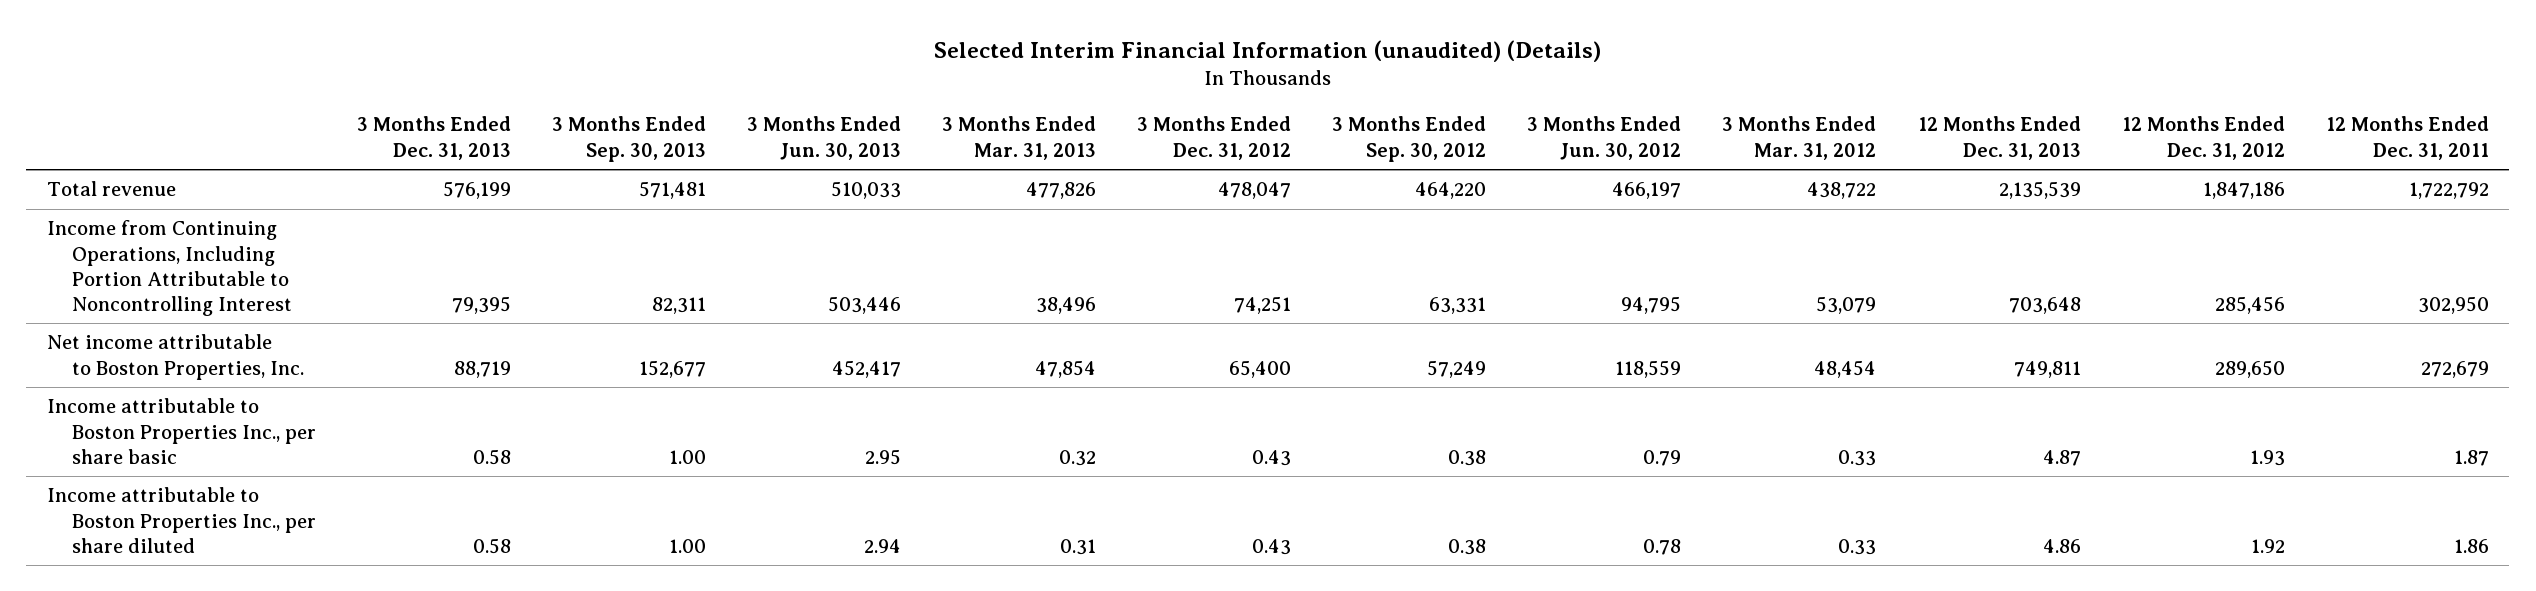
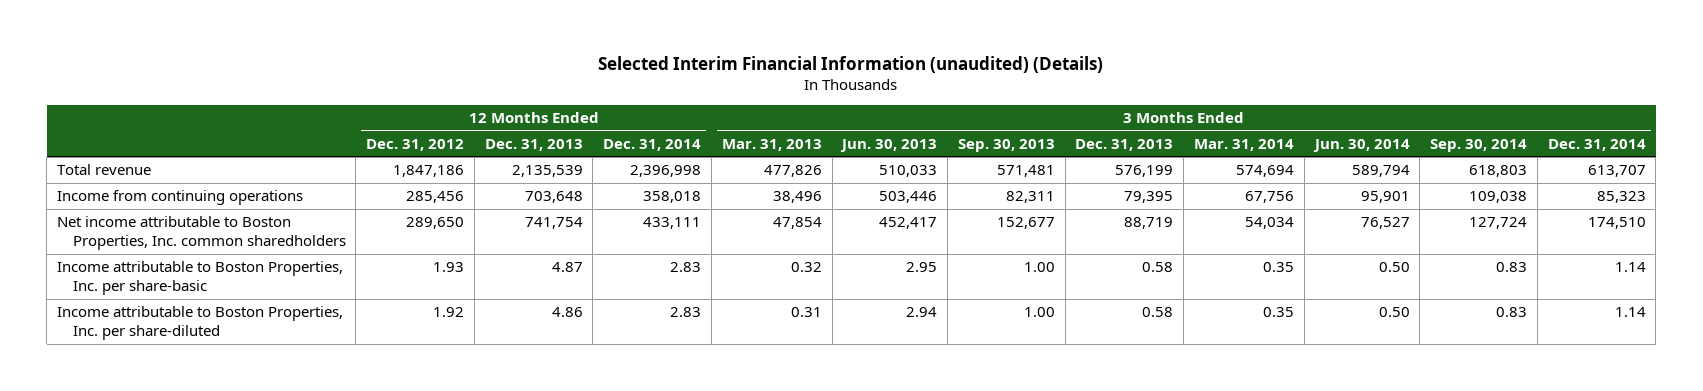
[1137,116,1292,160] 3 Months Ended Dec. 31, 2012 -> none
[1332,116,1487,162] 3 Months Ended Sep. 30, 2012 -> none
[1527,116,1682,160] 3 Months Ended Jun. 30, 2012 -> none
[1722,116,1877,160] 3 Months Ended Mar. 31, 2012 -> none
[2325,116,2489,160] 12 Months Ended Dec. 31, 2011 -> none
none -> [603,138,702,151] Dec. 31, 2014
none -> [1193,138,1294,151] Mar. 31, 2014
none -> [1312,138,1410,152] Jun. 30, 2014
none -> [1430,138,1528,152] Sep. 30, 2014
none -> [1547,138,1646,151] Dec. 31, 2014
[46,220,292,317] Income from Continuing Operations, Including Portion Attributable to Noncontrolling Interest -> [57,190,304,206] Income from continuing operations
[46,334,304,380] Net income attributable to Boston Properties, Inc. -> [57,216,346,251] Net income attributable to Boston Properties, Inc. common sharedholders
[2013,360,2081,378] 749,811 -> [524,217,583,230] 741,754
[46,398,316,464] Income attributable to Boston Properties Inc., per share basic -> [57,261,344,296] Income attributable to Boston Properties, Inc. per share-basic
[46,487,316,553] Income attributable to Boston Properties Inc., per share diluted -> [57,306,344,341] Income attributable to Boston Properties, Inc. per share-diluted

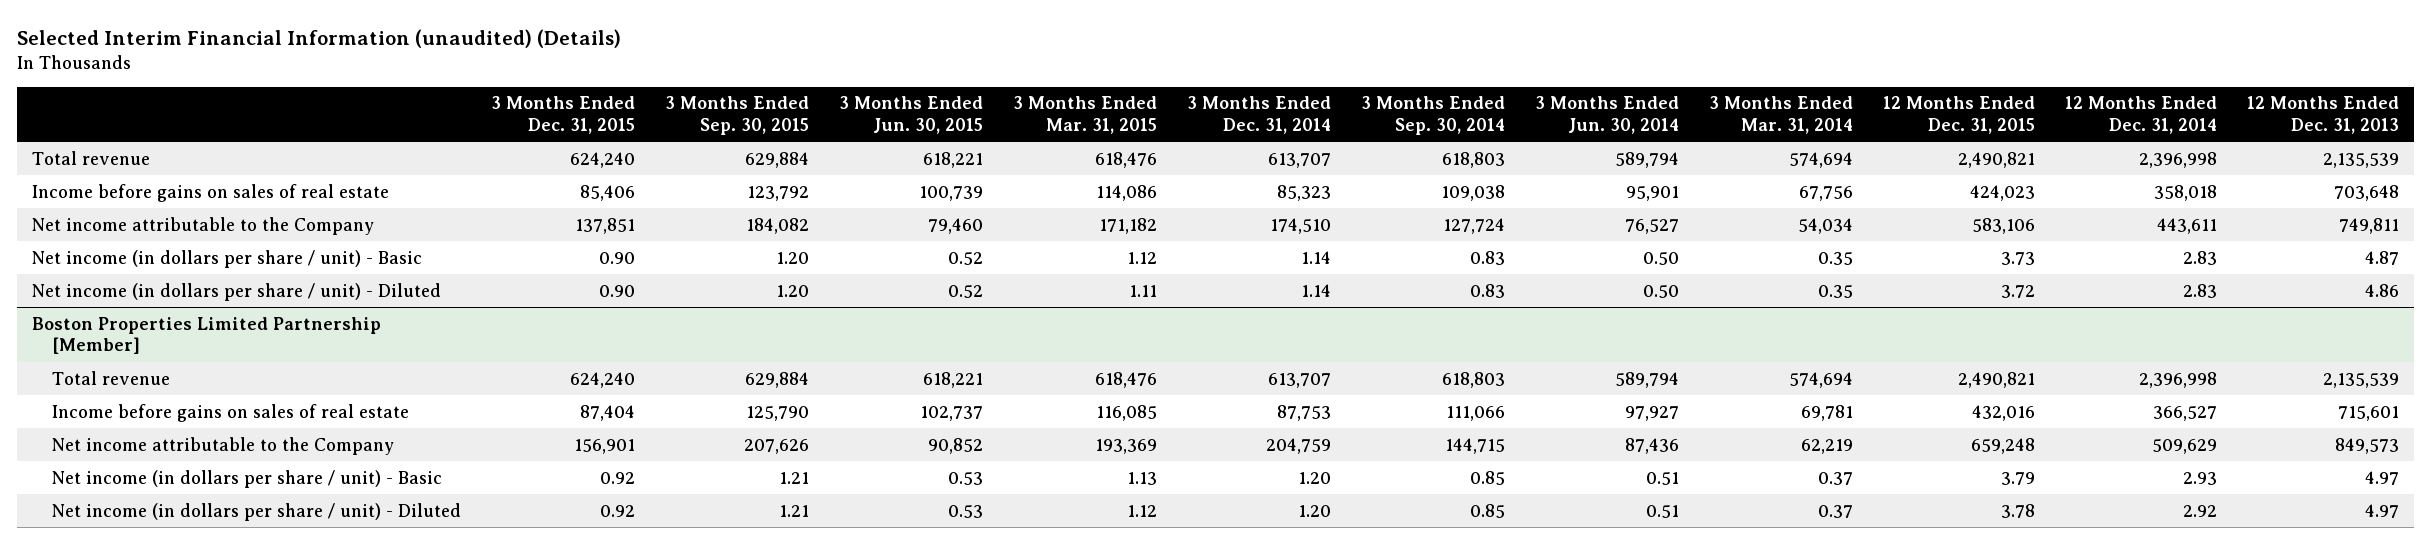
[366,138,465,151] Dec. 31, 2012 -> none
[721,138,822,151] Mar. 31, 2013 -> none
[840,138,938,152] Jun. 30, 2013 -> none
[957,138,1055,152] Sep. 30, 2013 -> none
[1075,138,1174,151] Dec. 31, 2013 -> none
none -> [491,96,636,135] 3 Months Ended Dec. 31, 2015
none -> [665,96,810,136] 3 Months Ended Sep. 30, 2015
none -> [839,96,984,135] 3 Months Ended Jun. 30, 2015
none -> [1013,96,1158,135] 3 Months Ended Mar. 31, 2015
none -> [1883,96,2036,135] 12 Months Ended Dec. 31, 2015
[57,216,346,251] Net income attributable to Boston Properties, Inc. common sharedholders -> none
[57,190,304,206] Income from continuing operations -> [31,183,389,202] Income before gains on sales of real estate
none -> [31,216,374,235] Net income attributable to the Company
[57,261,344,296] Income attributable to Boston Properties, Inc. per share-basic -> [31,249,422,268] Net income (in dollars per share / unit) - Basic
[57,306,344,341] Income attributable to Boston Properties, Inc. per share-diluted -> [31,282,441,301] Net income (in dollars per share / unit) - Diluted
none -> [31,316,381,355] Boston Properties Limited Partnership [Member]
none -> [52,370,171,385] Total revenue
none -> [52,403,410,422] Income before gains on sales of real estate
none -> [52,436,395,455] Net income attributable to the Company
none -> [52,469,443,488] Net income (in dollars per share / unit) - Basic
none -> [52,502,462,521] Net income (in dollars per share / unit) - Diluted

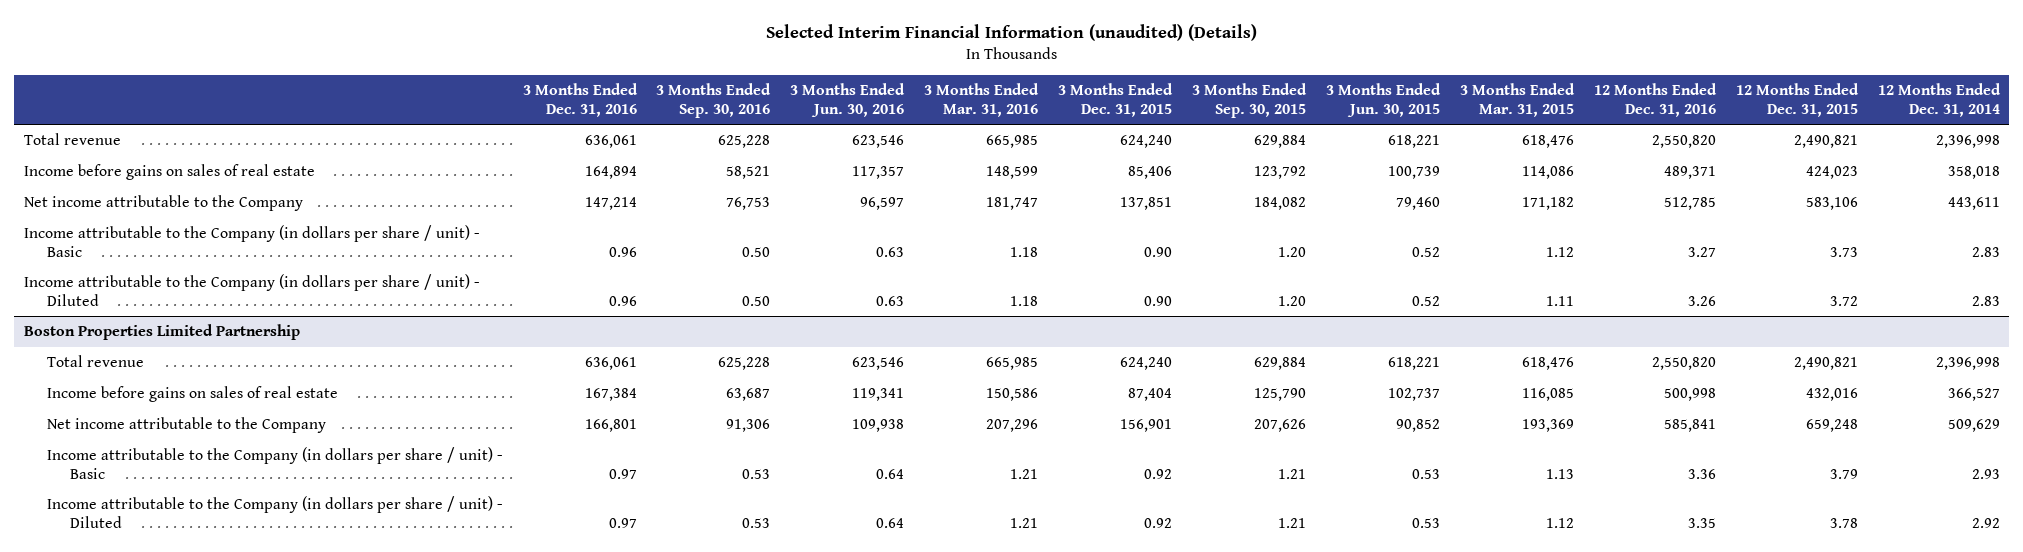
[1187,96,1332,135] 3 Months Ended Dec. 31, 2014 -> none
[1361,96,1506,136] 3 Months Ended Sep. 30, 2014 -> none
[1535,96,1680,135] 3 Months Ended Jun. 30, 2014 -> none
[1709,96,1854,135] 3 Months Ended Mar. 31, 2014 -> none
[2247,96,2400,135] 12 Months Ended Dec. 31, 2013 -> none
none -> [522,83,638,118] 3 Months Ended Dec. 31, 2016
none -> [656,83,772,119] 3 Months Ended Sep. 30, 2016
none -> [790,83,906,118] 3 Months Ended Jun. 30, 2016
none -> [924,83,1040,118] 3 Months Ended Mar. 31, 2016
none -> [1593,83,1717,118] 12 Months Ended Dec. 31, 2016
[31,249,422,268] Net income (in dollars per share / unit) - Basic -> [23,225,480,258] Income attributable to the Company (in dollars per share / unit) - Basic
[31,282,441,301] Net income (in dollars per share / unit) - Diluted -> [23,274,480,307] Income attributable to the Company (in dollars per share / unit) - Diluted
[31,316,381,355] Boston Properties Limited Partnership [Member] -> [23,324,300,341] Boston Properties Limited Partnership
[52,469,443,488] Net income (in dollars per share / unit) - Basic -> [46,447,503,480] Income attributable to the Company (in dollars per share / unit) - Basic
[52,502,462,521] Net income (in dollars per share / unit) - Diluted -> [46,496,503,529] Income attributable to the Company (in dollars per share / unit) - Diluted

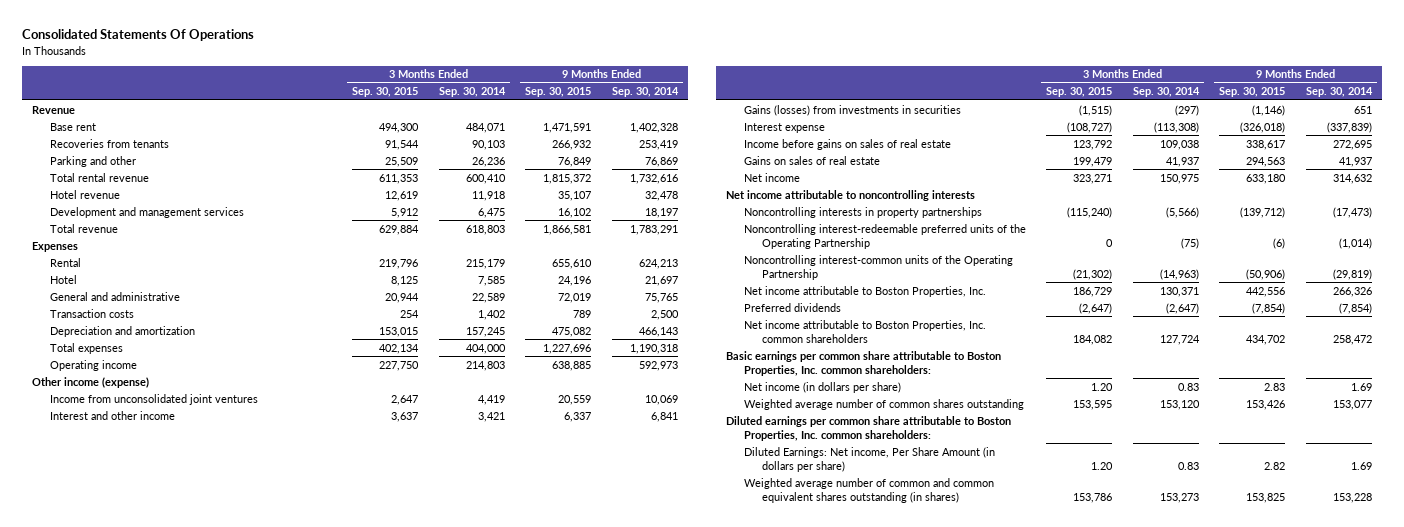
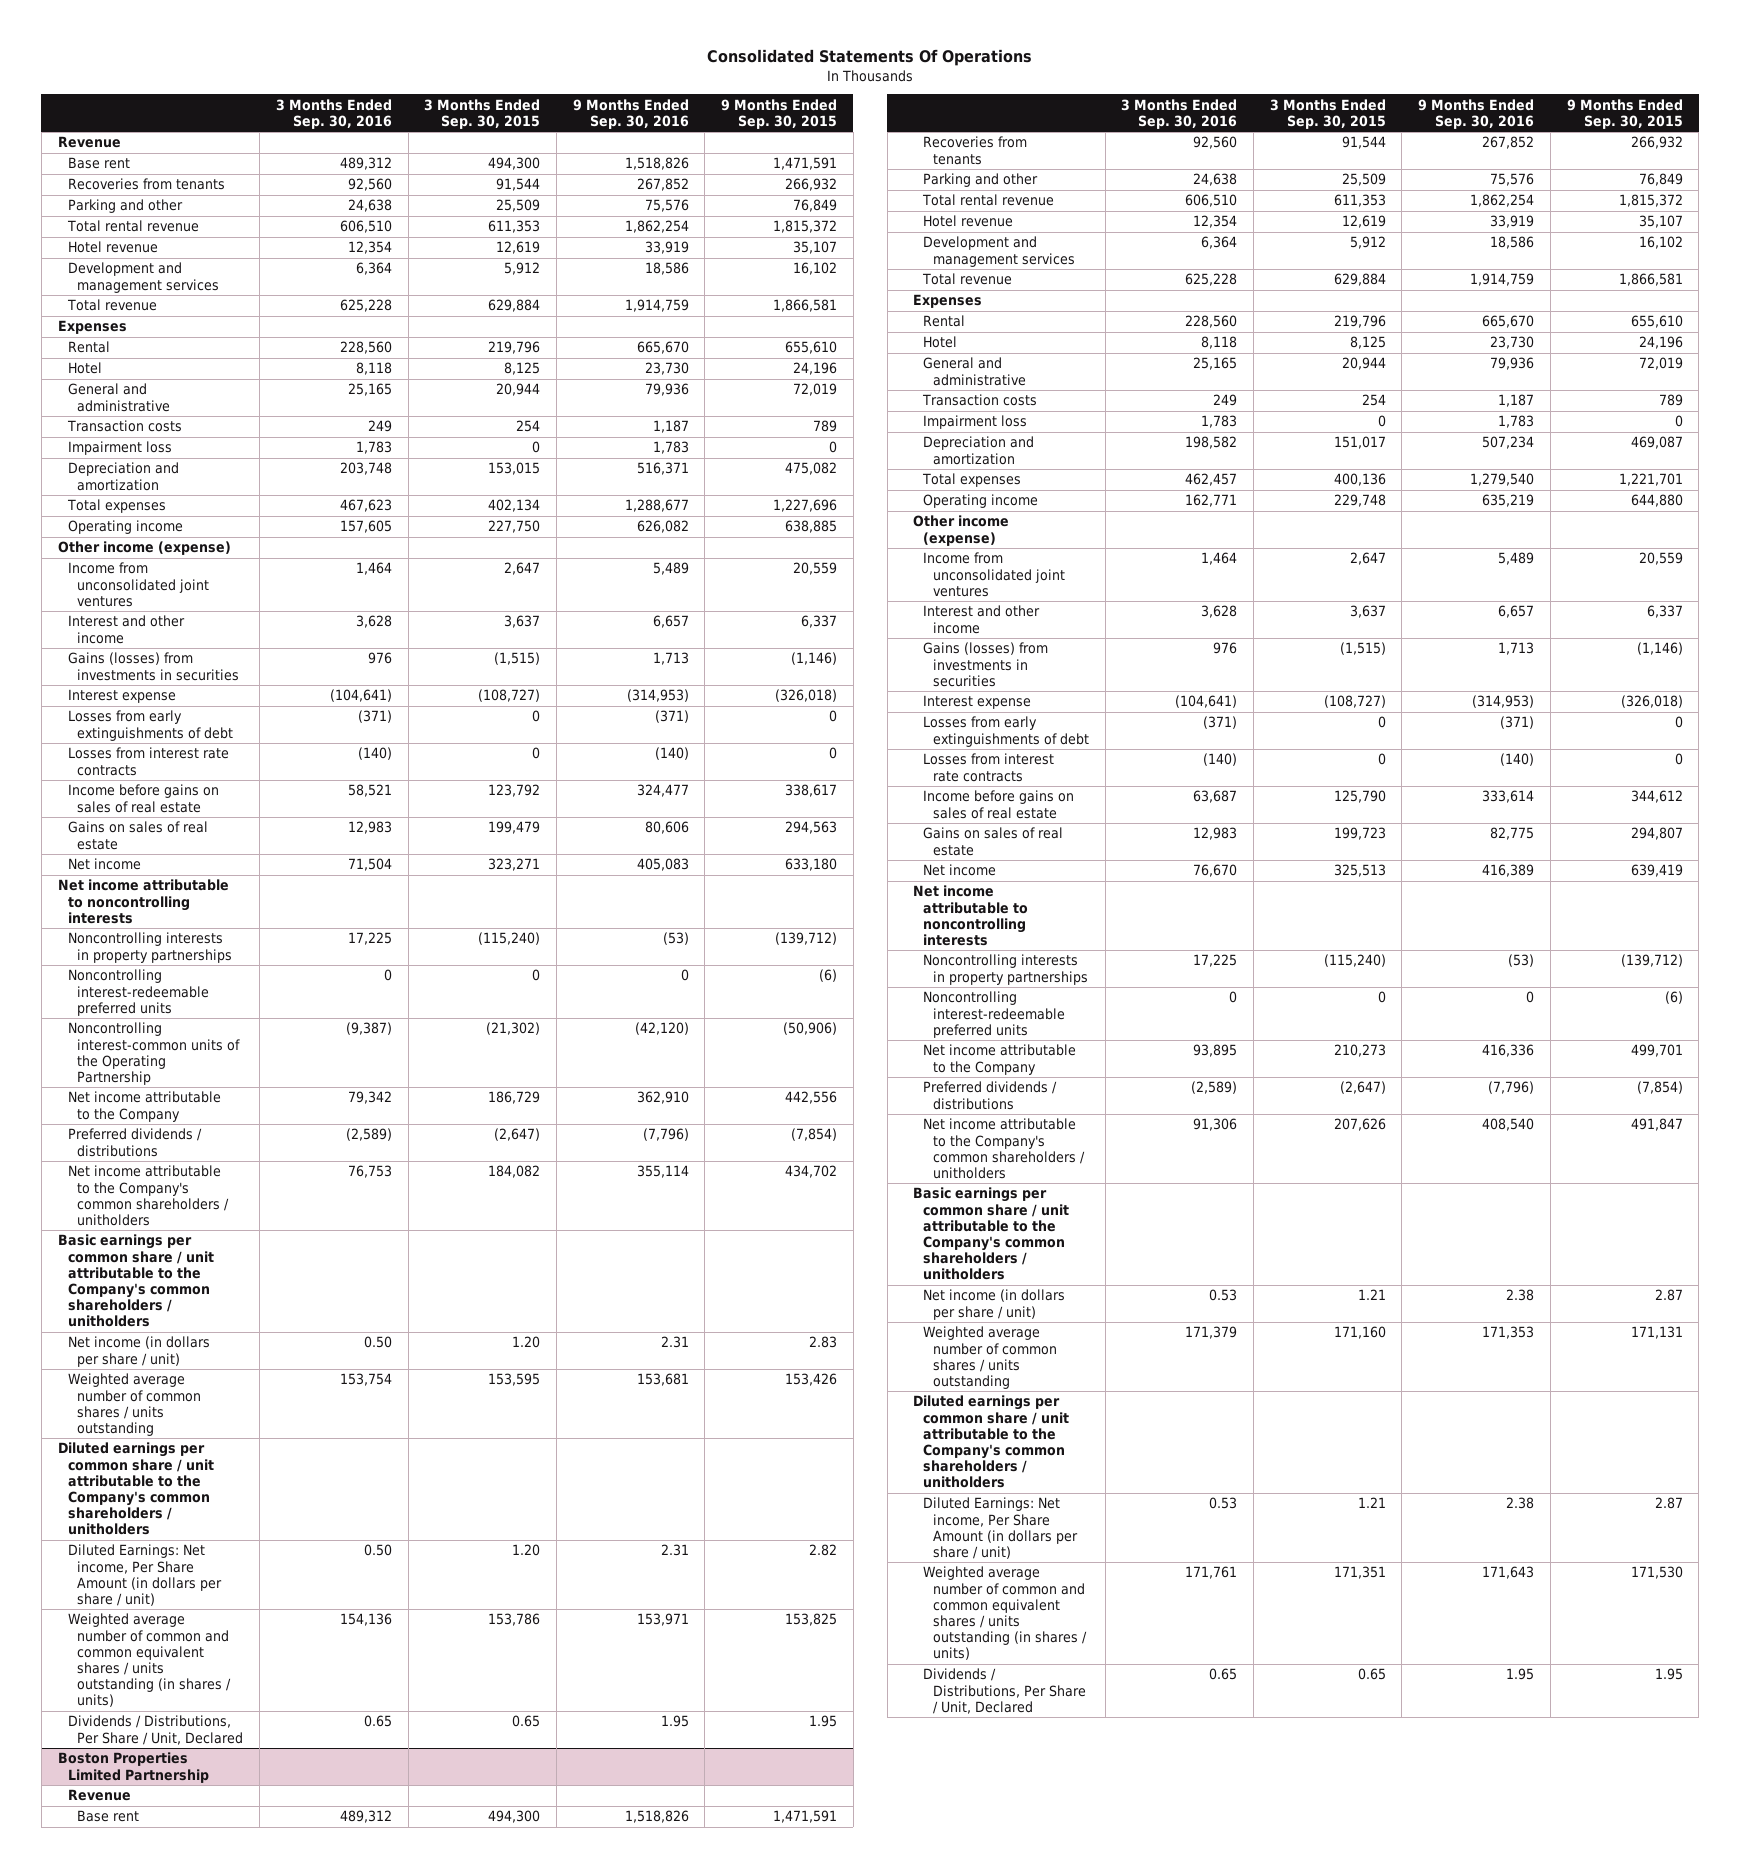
[438,87,506,98] Sep. 30, 2014 -> none
[611,87,679,98] Sep. 30, 2014 -> none
none -> [275,98,392,129] 3 Months Ended Sep. 30, 2016
none -> [572,98,689,129] 9 Months Ended Sep. 30, 2016
none -> [67,441,172,456] Impairment loss
none -> [67,710,234,741] Losses from early extinguishments of debt
none -> [67,747,229,776] Losses from interest rate contracts
[744,223,1027,249] Noncontrolling interest-redeemable preferred units of the Operating Partnership -> [67,969,210,1016] Noncontrolling interest-redeemable preferred units
[744,285,987,297] Net income attributable to Boston Properties, Inc. -> [67,1091,221,1122] Net income attributable to the Company
[744,302,842,312] Preferred dividends -> [67,1128,202,1157] Preferred dividends / distributions
[744,319,987,343] Net income attributable to Boston Properties, Inc. common shareholders -> [67,1165,230,1226] Net income attributable to the Company's common shareholders / unitholders
[726,350,1002,376] Basic earnings per common share attributable to Boston Properties, Inc. common shareholders: -> [57,1234,214,1328] Basic earnings per common share / unit attributable to the Company's common shareholders / unitholders
[744,381,902,393] Net income (in dollars per share) -> [67,1336,210,1367] Net income (in dollars per share / unit)
[744,398,1025,410] Weighted average number of common shares outstanding -> [67,1373,202,1436] Weighted average number of common shares / units outstanding
[726,415,1012,441] Diluted earnings per common share attributable to Boston Properties, Inc. common shareholders: -> [57,1442,214,1536] Diluted earnings per common share / unit attributable to the Company's common shareholders / unitholders
[744,446,996,472] Diluted Earnings: Net income, Per Share Amount (in dollars per share) -> [67,1544,223,1606] Diluted Earnings: Net income, Per Share Amount (in dollars per share / unit)
[744,477,995,503] Weighted average number of common and common equivalent shares outstanding (in shares) -> [67,1613,232,1708] Weighted average number of common and common equivalent shares / units outstanding (in shares / units)
none -> [67,1715,244,1745] Dividends / Distributions, Per Share / Unit, Declared
none -> [57,1752,209,1783] Boston Properties Limited Partnership
none -> [67,1789,131,1802] Revenue
none -> [77,1810,140,1823] Base rent
none -> [923,136,1028,165] Recoveries from tenants
none -> [923,173,1039,188] Parking and other
none -> [922,194,1055,207] Total rental revenue
none -> [923,215,1014,228] Hotel revenue
none -> [923,236,1075,267] Development and management services
none -> [922,273,1013,286] Total revenue
none -> [913,294,983,309] Expenses
none -> [923,315,966,328] Rental
none -> [923,336,958,349] Hotel
none -> [923,357,1026,386] General and administrative
none -> [922,394,1038,407] Transaction costs
none -> [923,415,1028,430] Impairment loss
none -> [923,436,1035,465] Depreciation and amortization
none -> [922,473,1022,488] Total expenses
none -> [923,494,1039,509] Operating income
none -> [913,515,1010,546] Other income (expense)
none -> [923,552,1065,597] Income from unconsolidated joint ventures
none -> [923,605,1041,634] Interest and other income
none -> [923,642,1049,687] Gains (losses) from investments in securities
none -> [923,695,1032,710] Interest expense
none -> [923,716,1089,747] Losses from early extinguishments of debt
none -> [923,753,1055,782] Losses from interest rate contracts
none -> [923,790,1075,819] Income before gains on sales of real estate
none -> [923,827,1064,856] Gains on sales of real estate
none -> [923,864,997,877] Net income
none -> [913,885,1029,946] Net income attributable to noncontrolling interests
none -> [923,954,1088,985] Noncontrolling interests in property partnerships
none -> [923,991,1065,1038] Noncontrolling interest-redeemable preferred units
none -> [923,1044,1077,1075] Net income attributable to the Company
none -> [923,1081,1058,1110] Preferred dividends / distributions
none -> [923,1118,1085,1179] Net income attributable to the Company's common shareholders / unitholders
none -> [913,1187,1070,1281] Basic earnings per common share / unit attributable to the Company's common shareholders / unitholders
none -> [923,1289,1066,1320] Net income (in dollars per share / unit)
none -> [923,1326,1057,1389] Weighted average number of common shares / units outstanding
none -> [913,1395,1070,1489] Diluted earnings per common share / unit attributable to the Company's common shareholders / unitholders
none -> [923,1497,1078,1559] Diluted Earnings: Net income, Per Share Amount (in dollars per share / unit)
none -> [923,1566,1087,1661] Weighted average number of common and common equivalent shares / units outstanding (in shares / units)
none -> [923,1668,1086,1714] Dividends / Distributions, Per Share / Unit, Declared

